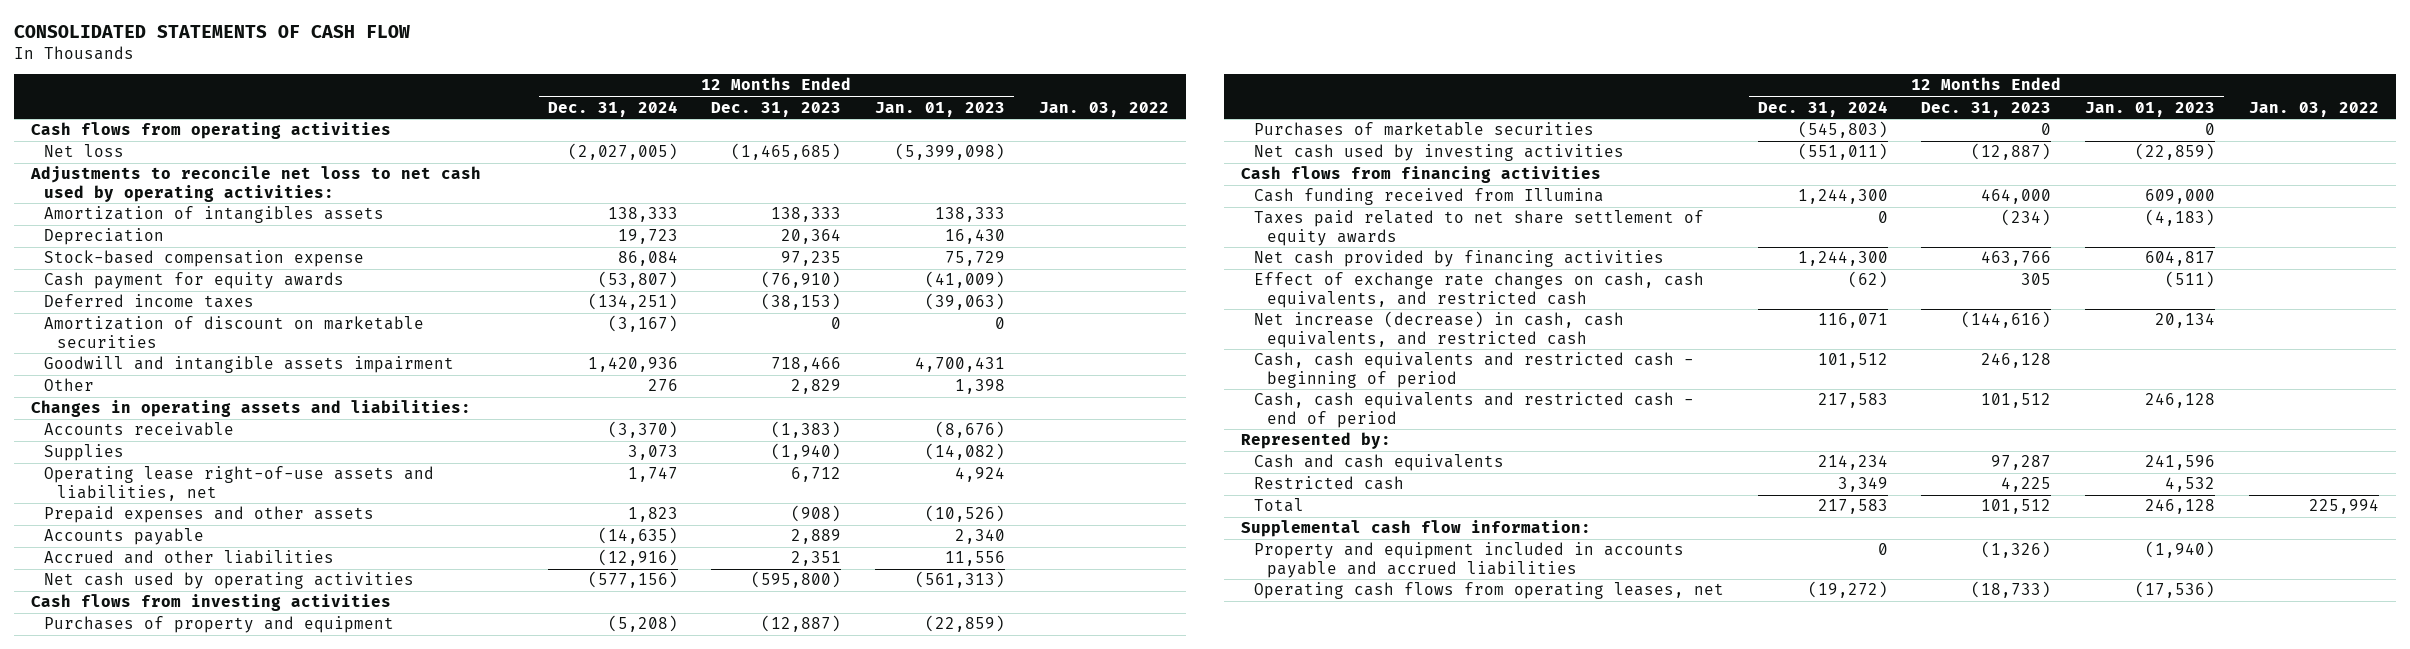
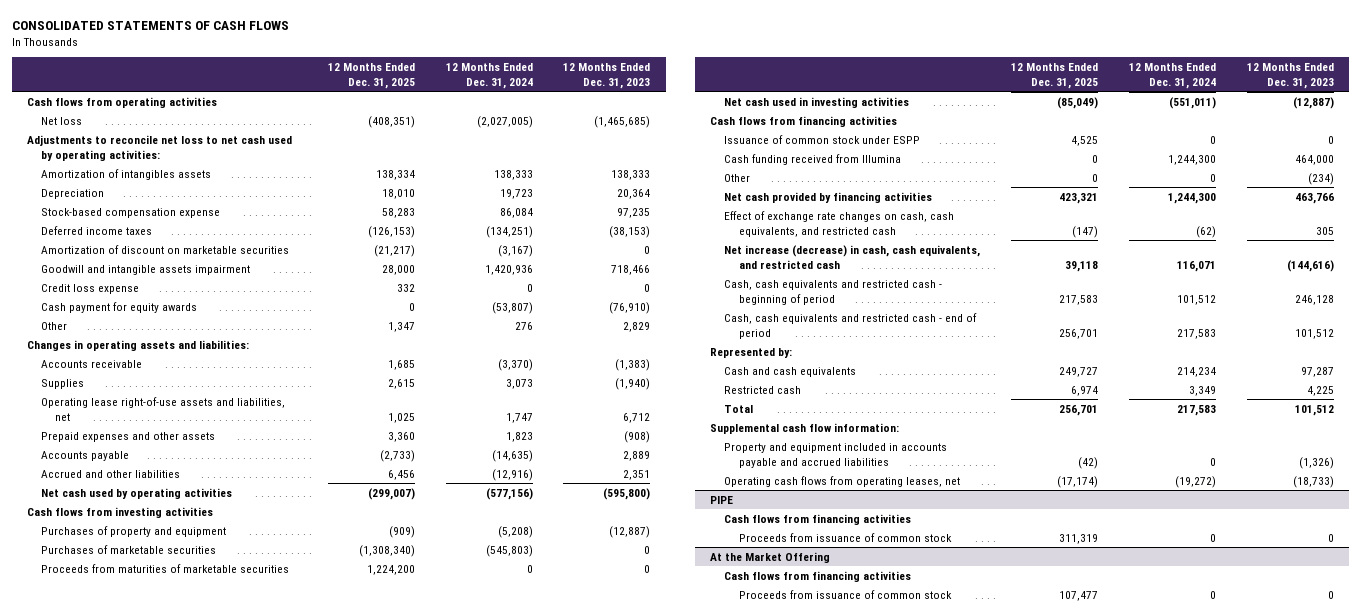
[14,24,411,38] CONSOLIDATED STATEMENTS OF CASH FLOW -> [11,20,289,30] CONSOLIDATED STATEMENTS OF CASH FLOWS
[875,101,1006,117] Jan. 01, 2023 -> none
[1038,101,1169,117] Jan. 03, 2022 -> none
none -> [327,63,415,90] 12 Months Ended Dec. 31, 2025
none -> [41,283,140,294] Credit loss expense
[43,272,344,290] Cash payment for equity awards -> [41,301,198,313] Cash payment for equity awards
none -> [41,563,290,573] Proceeds from maturities of marketable securities
[1253,144,1624,162] Net cash used by investing activities -> [724,96,910,108] Net cash used in investing activities
none -> [724,134,921,144] Issuance of common stock under ESPP
[1253,210,1704,246] Taxes paid related to net share settlement of equity awards -> [724,173,751,182] Other
none -> [710,495,734,504] PIPE
none -> [724,513,912,525] Cash flows from financing activities
none -> [738,532,952,542] Proceeds from issuance of common stock
none -> [710,551,831,563] At the Market Offering
none -> [724,570,912,582] Cash flows from financing activities
none -> [738,589,952,599] Proceeds from issuance of common stock

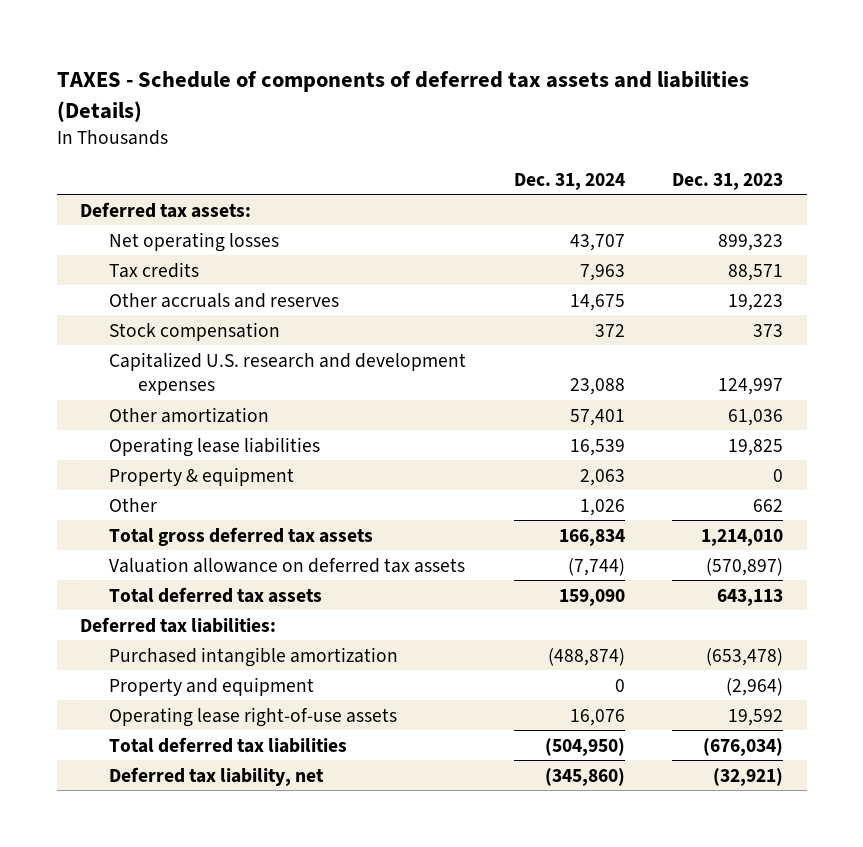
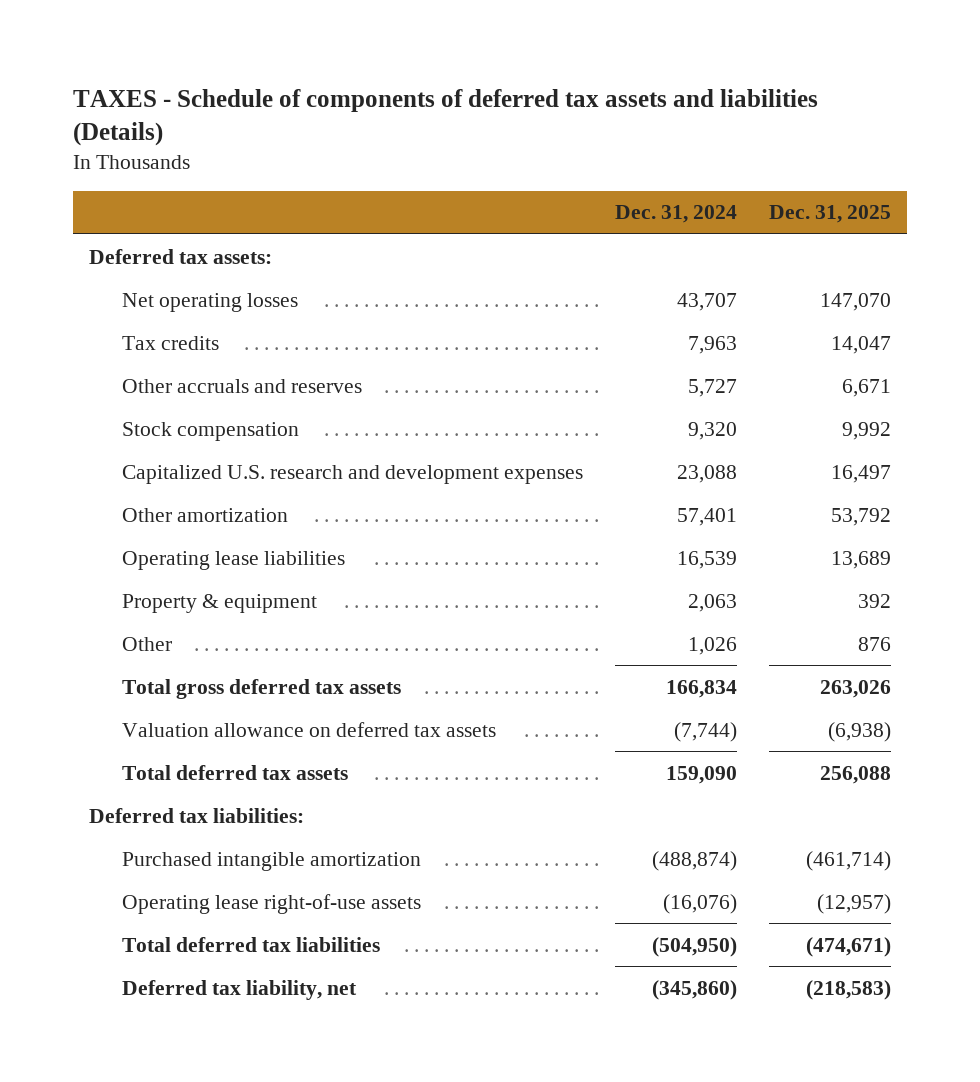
[672,172,784,190] Dec. 31, 2023 -> none
none -> [769,205,892,224] Dec. 31, 2025
[569,293,625,311] 14,675 -> [688,378,738,397] 5,727
[594,323,625,337] 372 -> [688,421,738,440] 9,320
[108,676,314,696] Property and equipment -> none
[569,708,625,726] 16,076 -> [663,893,738,914] (16,076)

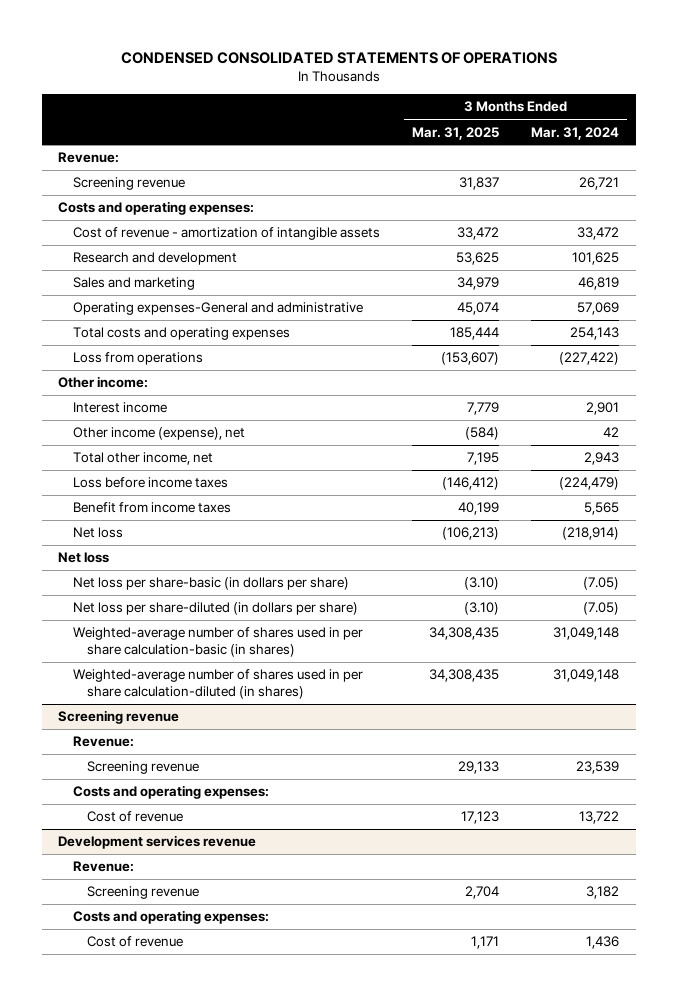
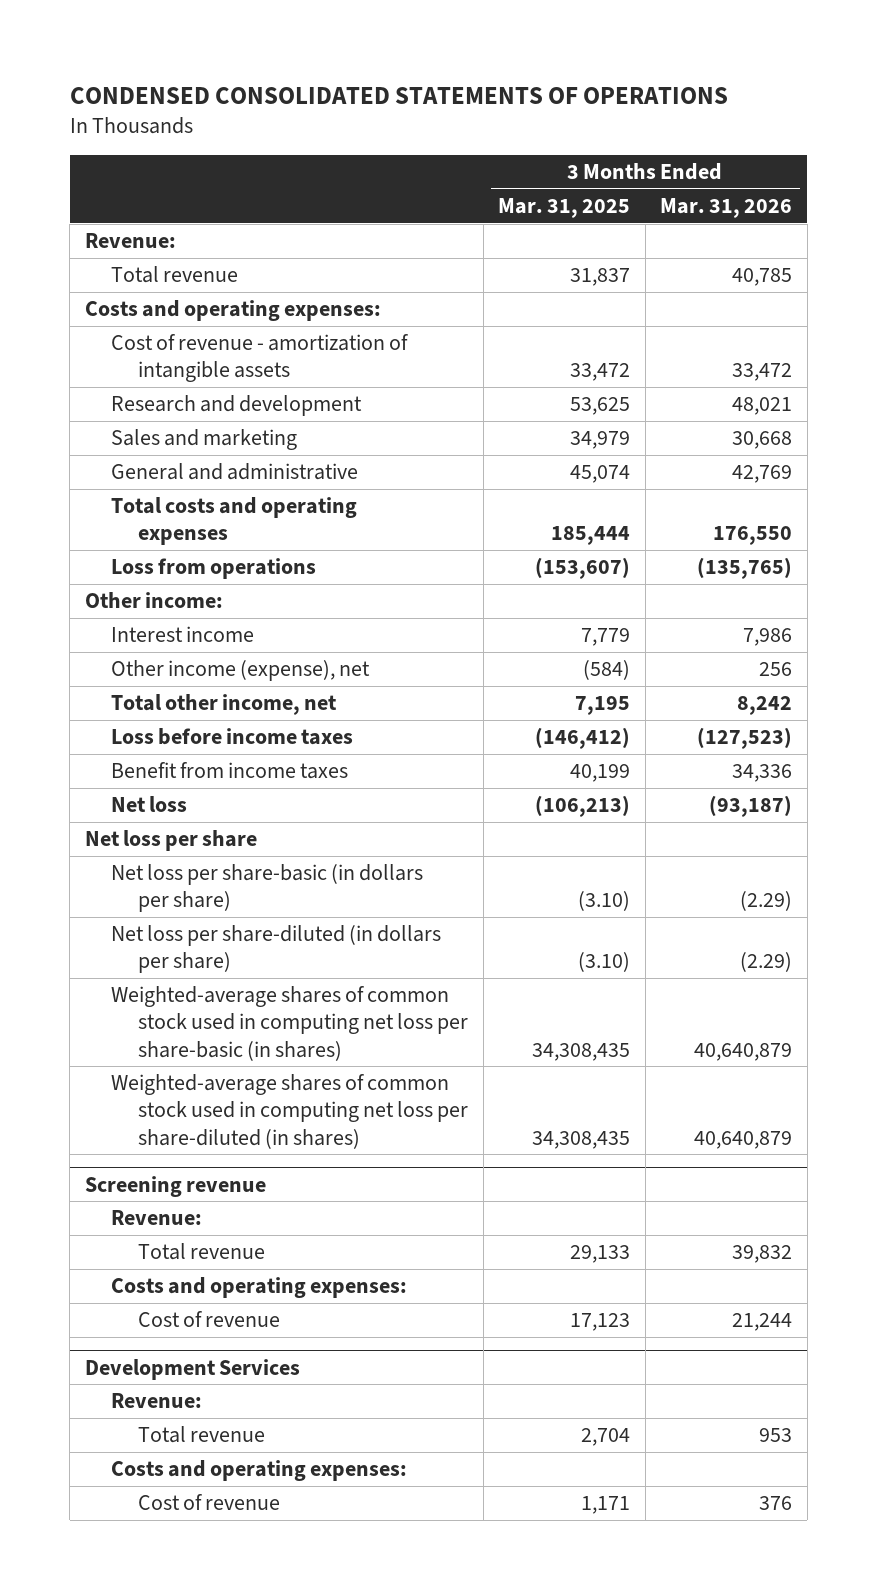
[531,126,620,140] Mar. 31, 2024 -> none
none -> [660,198,793,219] Mar. 31, 2026
[72,177,185,191] Screening revenue -> [111,266,239,284] Total revenue
[72,302,363,316] Operating expenses-General and administrative -> [111,463,359,481] General and administrative
[58,552,110,564] Net loss -> [84,830,257,852] Net loss per share
[72,627,363,658] Weighted-average number of shares used in per share calculation-basic (in shares) -> [111,986,469,1061] Weighted-average shares of common stock used in computing net loss per share-basic (in shares)
[72,669,363,700] Weighted-average number of shares used in per share calculation-diluted (in shares) -> [111,1074,469,1149] Weighted-average shares of common stock used in computing net loss per share-diluted (in shares)
[86,761,199,775] Screening revenue -> [138,1243,266,1261] Total revenue
[58,835,257,850] Development services revenue -> [84,1358,300,1380] Development Services
[86,886,199,900] Screening revenue -> [138,1426,266,1444] Total revenue

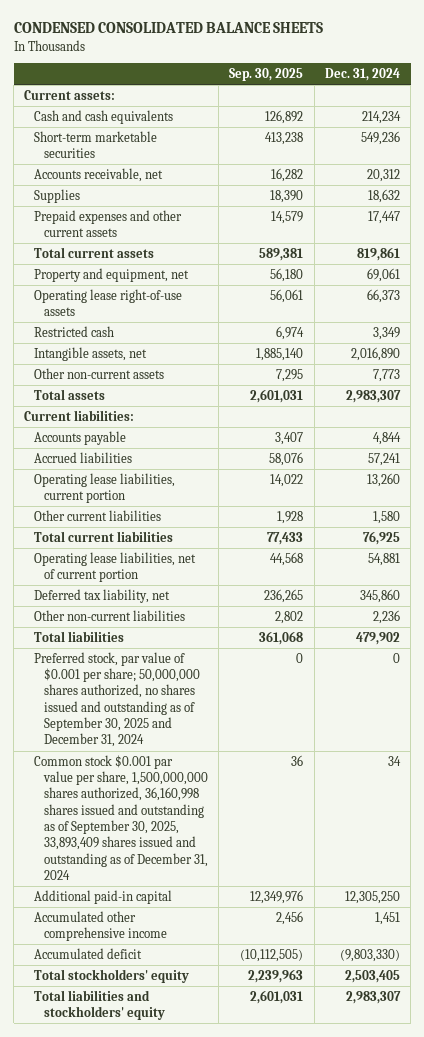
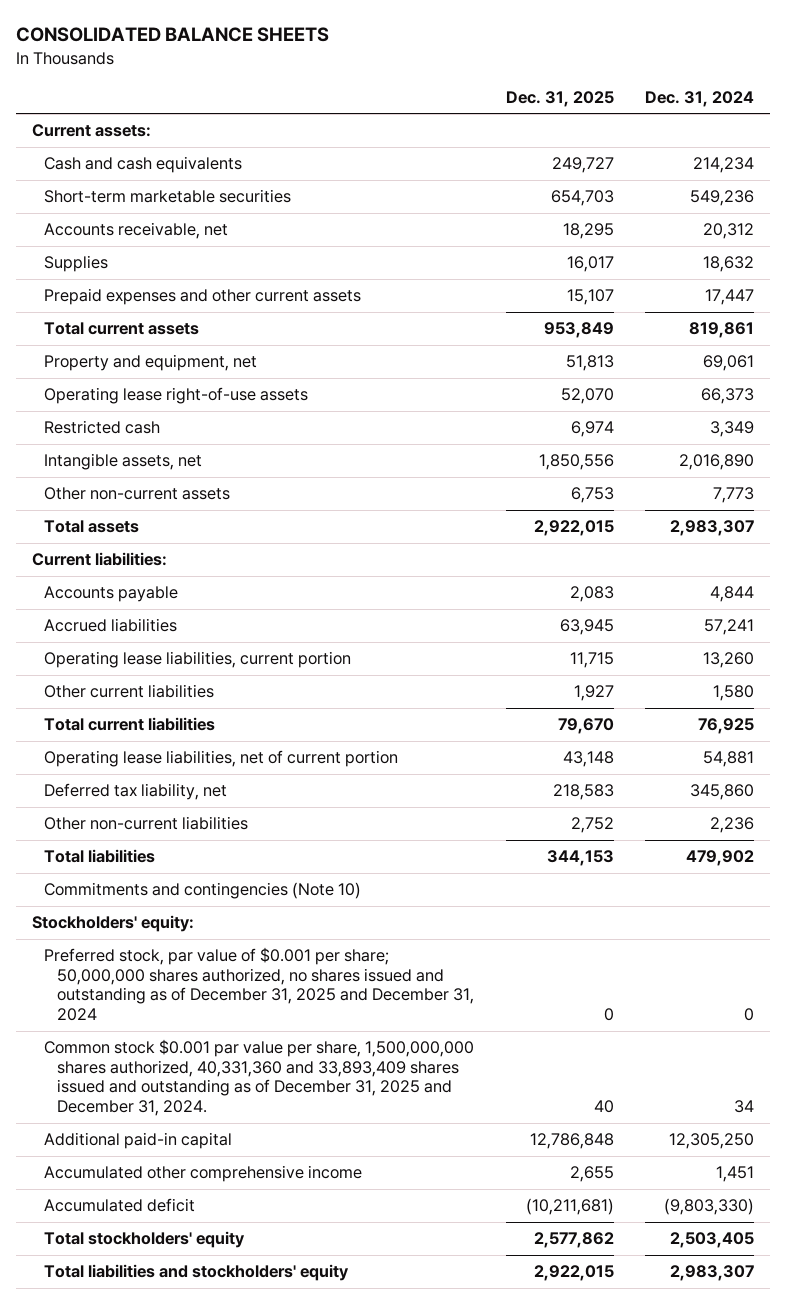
[13,22,323,34] CONDENSED CONSOLIDATED BALANCE SHEETS -> [15,27,329,43] CONSOLIDATED BALANCE SHEETS
[229,68,304,82] Sep. 30, 2025 -> none
none -> [505,90,614,107] Dec. 31, 2025
none -> [44,882,362,900] Commitments and contingencies (Note 10)
none -> [31,915,194,933] Stockholders' equity:
[33,651,200,748] Preferred stock, par value of $0.001 per share; 50,000,000 shares authorized, no shares issued and outstanding as of September 30, 2025 and December 31, 2024 -> [44,947,474,1022] Preferred stock, par value of $0.001 per share; 50,000,000 shares authorized, no shares issued and outstanding as of December 31, 2025 and December 31, 2024
[33,754,208,880] Common stock $0.001 par value per share, 1,500,000,000 shares authorized, 36,160,998 shares issued and outstanding as of September 30, 2025, 33,893,409 shares issued and outstanding as of December 31, 2024 -> [44,1039,475,1117] Common stock $0.001 par value per share, 1,500,000,000 shares authorized, 40,331,360 and 33,893,409 shares issued and outstanding as of December 31, 2025 and December 31, 2024.

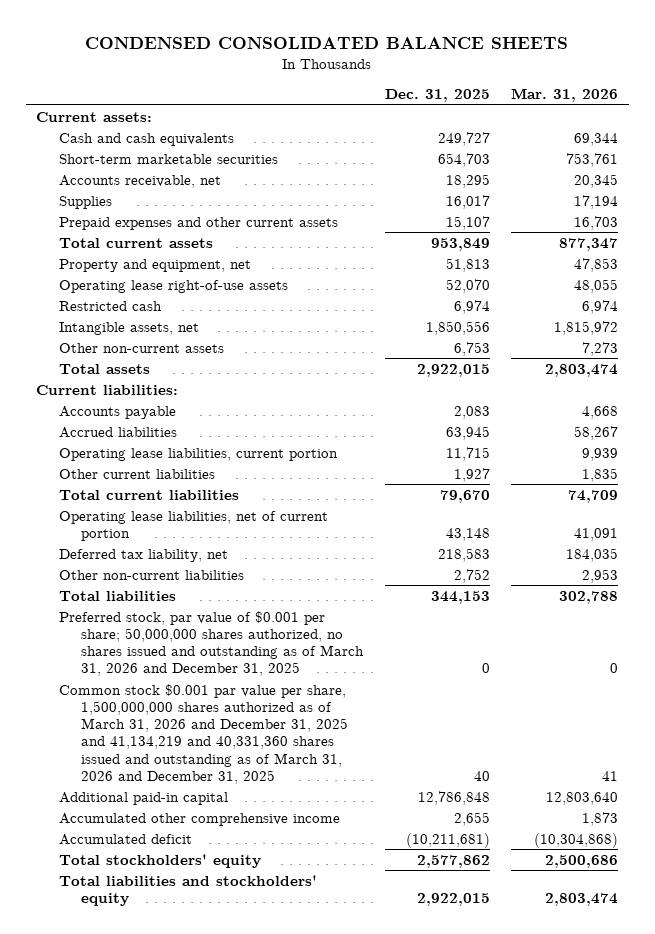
[15,27,329,43] CONSOLIDATED BALANCE SHEETS -> [85,36,569,49] CONDENSED CONSOLIDATED BALANCE SHEETS
[645,90,755,107] Dec. 31, 2024 -> none
none -> [511,88,619,103] Mar. 31, 2026
[44,882,362,900] Commitments and contingencies (Note 10) -> none
[31,915,194,933] Stockholders' equity: -> none
[44,947,474,1022] Preferred stock, par value of $0.001 per share; 50,000,000 shares authorized, no shares issued and outstanding as of December 31, 2025 and December 31, 2024 -> [58,610,364,677] Preferred stock, par value of $0.001 per share; 50,000,000 shares authorized, no shares issued and outstanding as of March 31, 2026 and December 31, 2025
[44,1039,475,1117] Common stock $0.001 par value per share, 1,500,000,000 shares authorized, 40,331,360 and 33,893,409 shares issued and outstanding as of December 31, 2025 and December 31, 2024. -> [58,683,348,784] Common stock $0.001 par value per share, 1,500,000,000 shares authorized as of March 31, 2026 and December 31, 2025 and 41,134,219 and 40,331,360 shares issued and outstanding as of March 31, 2026 and December 31, 2025

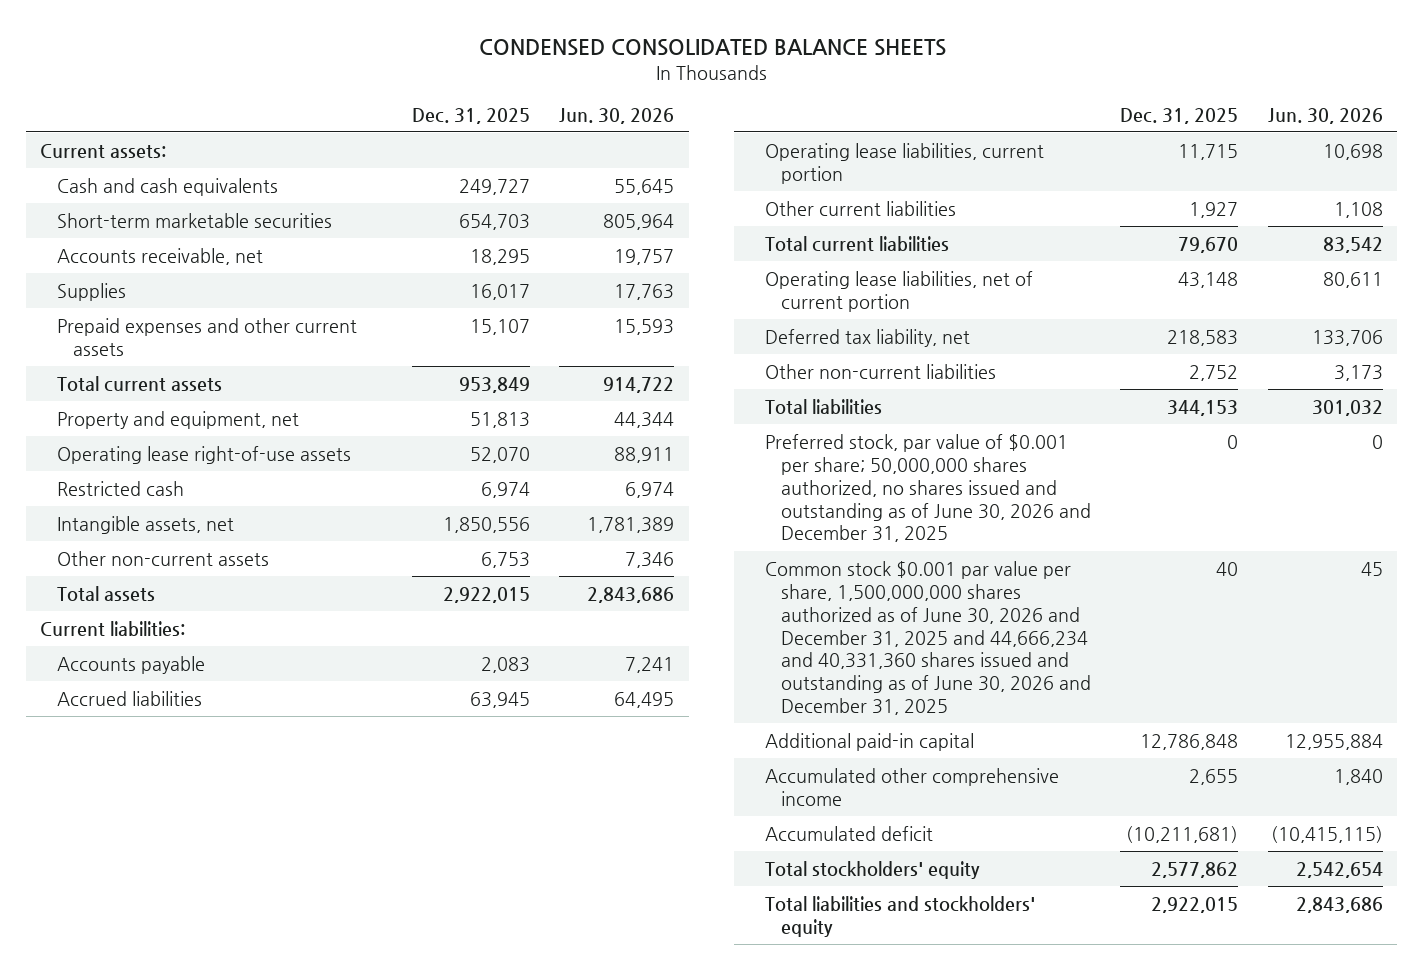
[511,88,619,103] Mar. 31, 2026 -> none
none -> [559,107,675,124] Jun. 30, 2026
[58,610,364,677] Preferred stock, par value of $0.001 per share; 50,000,000 shares authorized, no shares issued and outstanding as of March 31, 2026 and December 31, 2025 -> [765,433,1092,543] Preferred stock, par value of $0.001 per share; 50,000,000 shares authorized, no shares issued and outstanding as of June 30, 2026 and December 31, 2025
[58,683,348,784] Common stock $0.001 par value per share, 1,500,000,000 shares authorized as of March 31, 2026 and December 31, 2025 and 41,134,219 and 40,331,360 shares issued and outstanding as of March 31, 2026 and December 31, 2025 -> [765,560,1092,716] Common stock $0.001 par value per share, 1,500,000,000 shares authorized as of June 30, 2026 and December 31, 2025 and 44,666,234 and 40,331,360 shares issued and outstanding as of June 30, 2026 and December 31, 2025

